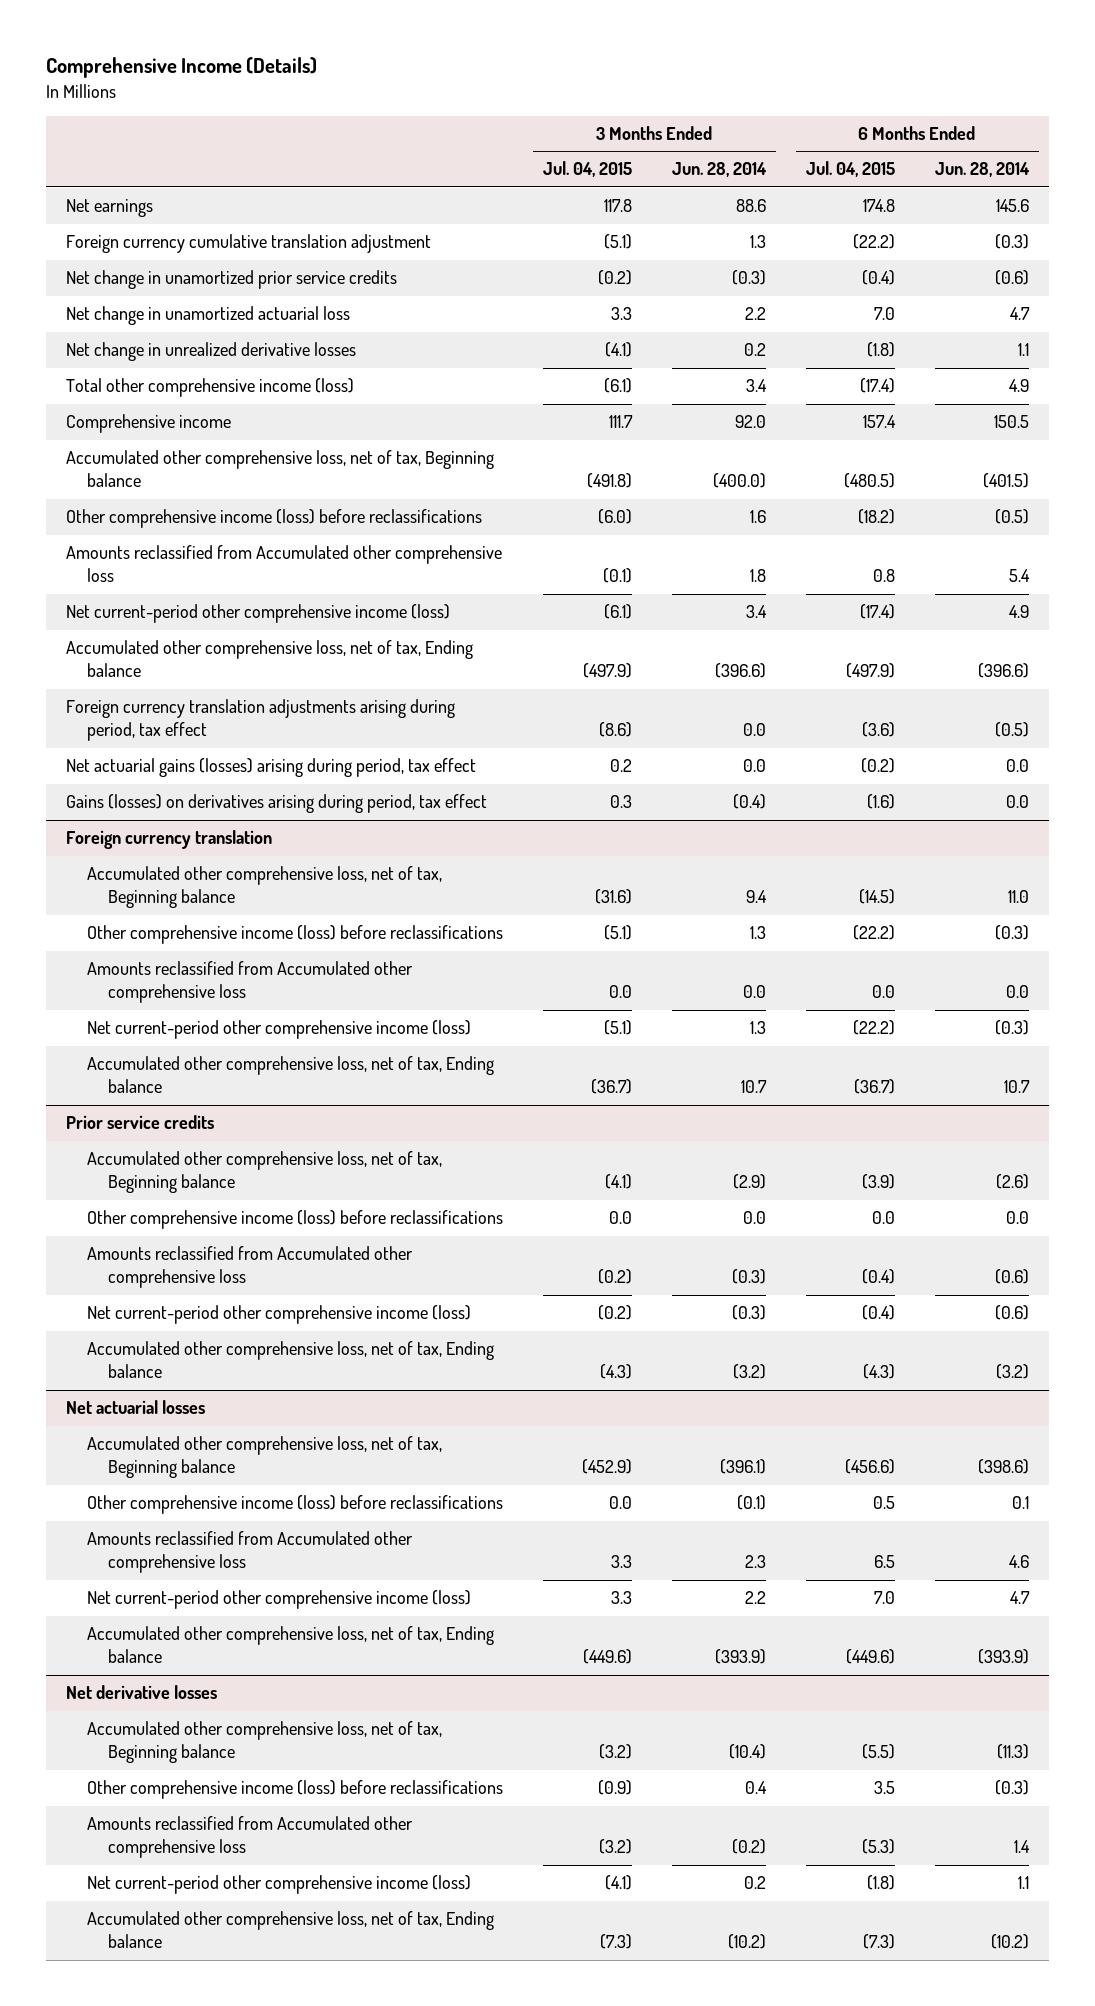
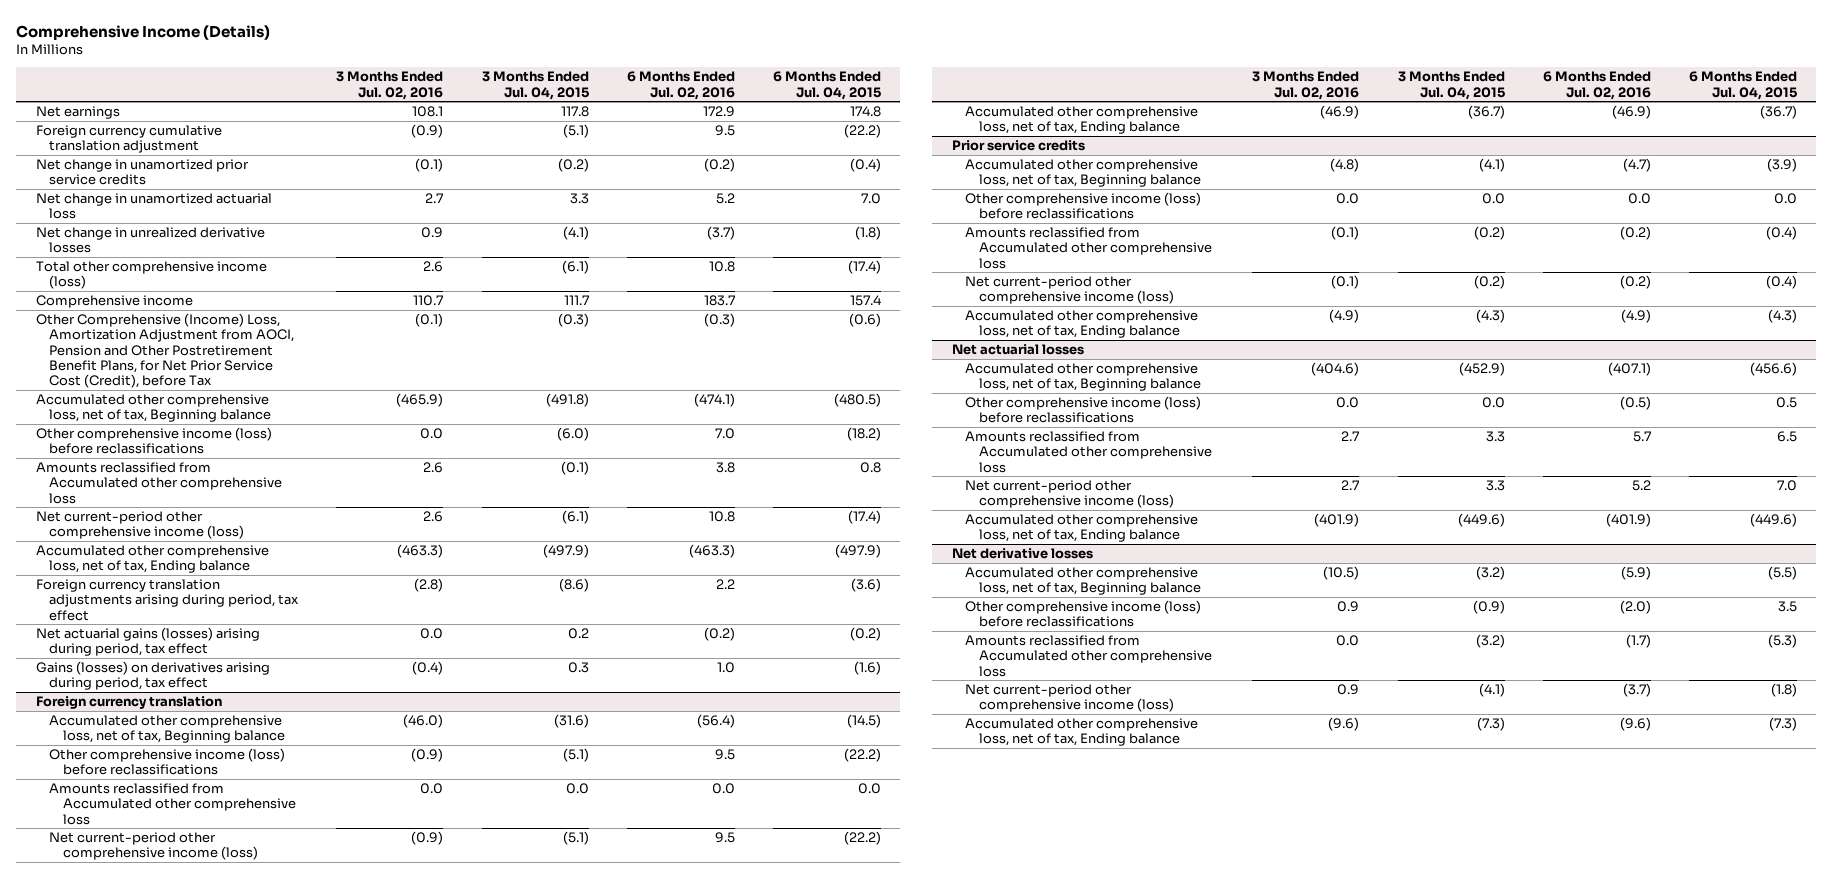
[671,162,767,178] Jun. 28, 2014 -> none
[934,162,1030,178] Jun. 28, 2014 -> none
none -> [336,71,444,100] 3 Months Ended Jul. 02, 2016
none -> [626,71,735,100] 6 Months Ended Jul. 02, 2016
none -> [35,313,295,389] Other Comprehensive (Income) Loss, Amortization Adjustment from AOCI, Pension and Other Postretirement Benefit Plans, for Net Prior Service Cost (Credit), before Tax

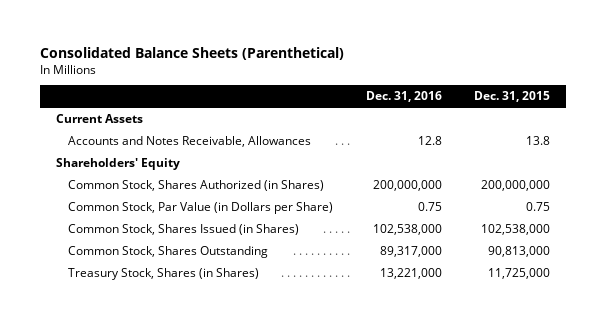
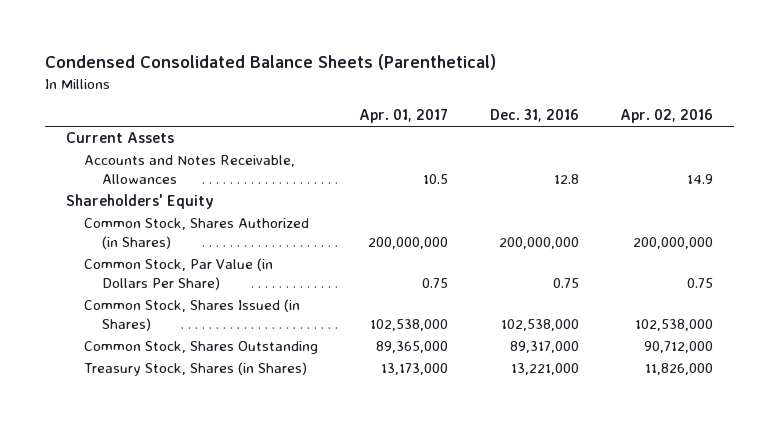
[39,46,344,60] Consolidated Balance Sheets (Parenthetical) -> [44,54,496,71] Condensed Consolidated Balance Sheets (Parenthetical)
[473,91,550,103] Dec. 31, 2015 -> none
none -> [359,108,449,124] Apr. 01, 2017
none -> [619,109,713,124] Apr. 02, 2016
[68,202,334,215] Common Stock, Par Value (in Dollars per Share) -> [83,258,273,290] Common Stock, Par Value (in Dollars Per Share)

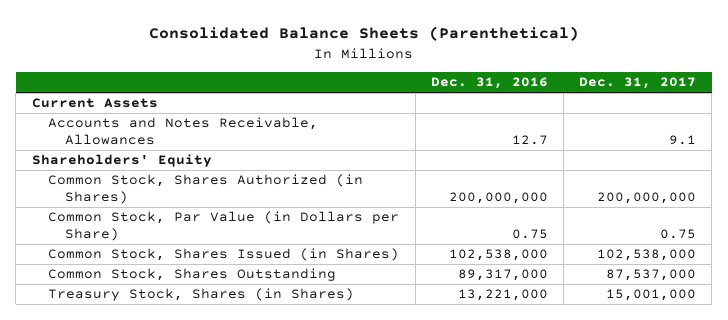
[44,54,496,71] Condensed Consolidated Balance Sheets (Parenthetical) -> [148,26,579,42] Consolidated Balance Sheets (Parenthetical)
[359,108,449,124] Apr. 01, 2017 -> none
[619,109,713,124] Apr. 02, 2016 -> none
none -> [579,77,697,90] Dec. 31, 2017
[553,173,579,184] 12.8 -> [511,135,548,146] 12.7
[83,258,273,290] Common Stock, Par Value (in Dollars Per Share) -> [48,211,400,242] Common Stock, Par Value (in Dollars per Share)

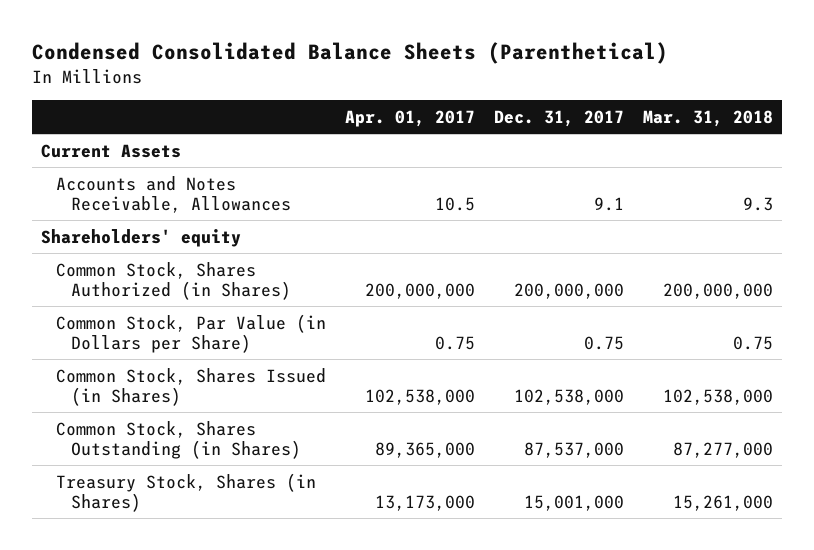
[148,26,579,42] Consolidated Balance Sheets (Parenthetical) -> [31,41,668,64] Condensed Consolidated Balance Sheets (Parenthetical)
[430,77,548,90] Dec. 31, 2016 -> none
none -> [344,110,475,128] Apr. 01, 2017
none -> [642,110,773,128] Mar. 31, 2018
[31,154,212,168] Shareholders' Equity -> [41,228,242,247] Shareholders' equity
[48,268,337,282] Common Stock, Shares Outstanding -> [55,420,301,460] Common Stock, Shares Outstanding (in Shares)

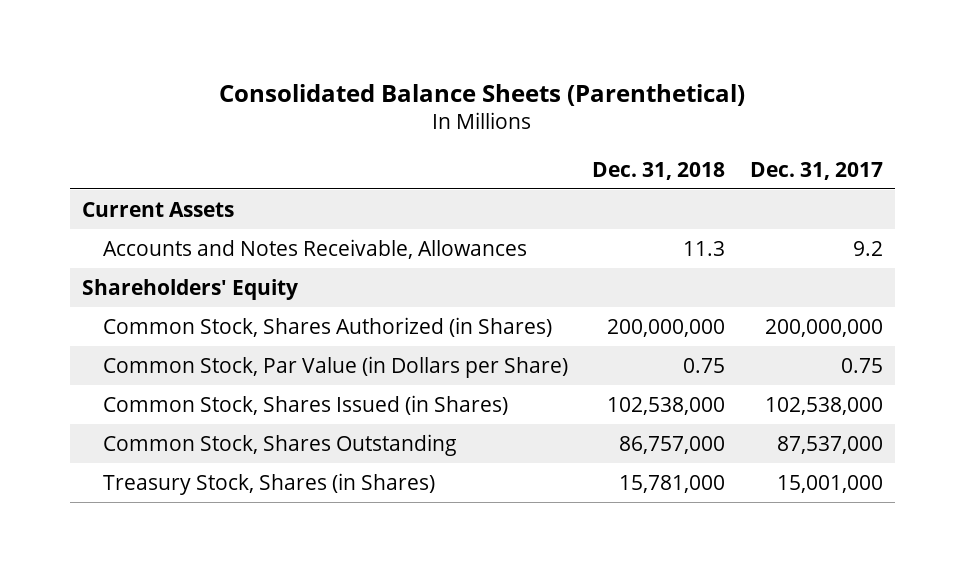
[31,41,668,64] Condensed Consolidated Balance Sheets (Parenthetical) -> [219,83,746,106] Consolidated Balance Sheets (Parenthetical)
[344,110,475,128] Apr. 01, 2017 -> none
[642,110,773,128] Mar. 31, 2018 -> none
none -> [592,161,726,180] Dec. 31, 2018
[593,197,624,212] 9.1 -> [852,240,883,256] 9.2
[41,228,242,247] Shareholders' equity -> [82,278,299,300] Shareholders' Equity
[55,420,301,460] Common Stock, Shares Outstanding (in Shares) -> [103,433,458,456] Common Stock, Shares Outstanding

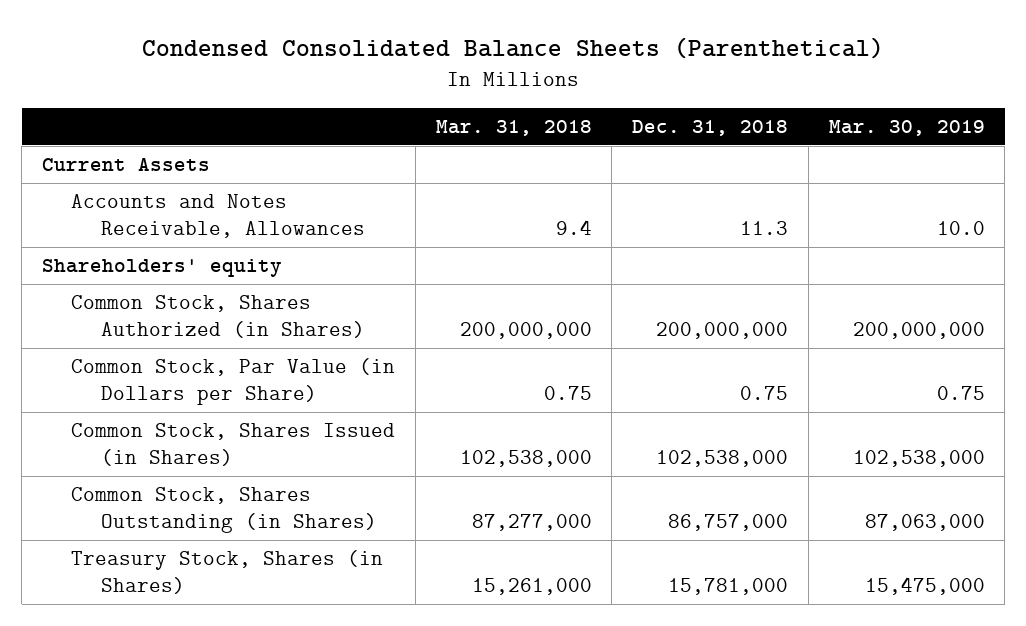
[219,83,746,106] Consolidated Balance Sheets (Parenthetical) -> [142,36,885,59] Condensed Consolidated Balance Sheets (Parenthetical)
[749,161,883,180] Dec. 31, 2017 -> none
none -> [435,120,592,137] Mar. 31, 2018
none -> [828,120,985,137] Mar. 30, 2019
[82,278,299,300] Shareholders' Equity -> [41,259,282,278] Shareholders' equity
[103,433,458,456] Common Stock, Shares Outstanding -> [71,487,377,533] Common Stock, Shares Outstanding (in Shares)

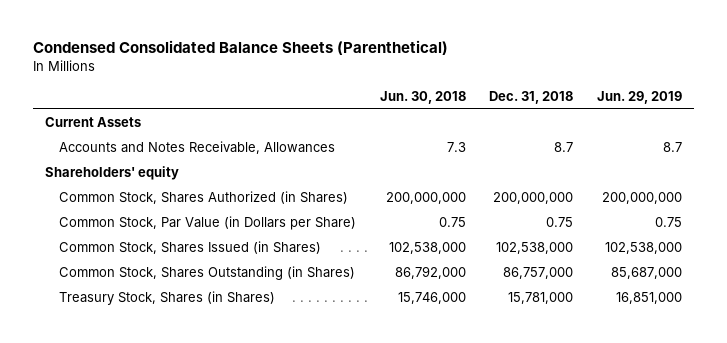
[435,120,592,137] Mar. 31, 2018 -> none
[828,120,985,137] Mar. 30, 2019 -> none
none -> [379,90,466,104] Jun. 30, 2018
none -> [597,90,683,104] Jun. 29, 2019
[740,220,789,235] 11.3 -> [554,142,574,153] 8.7

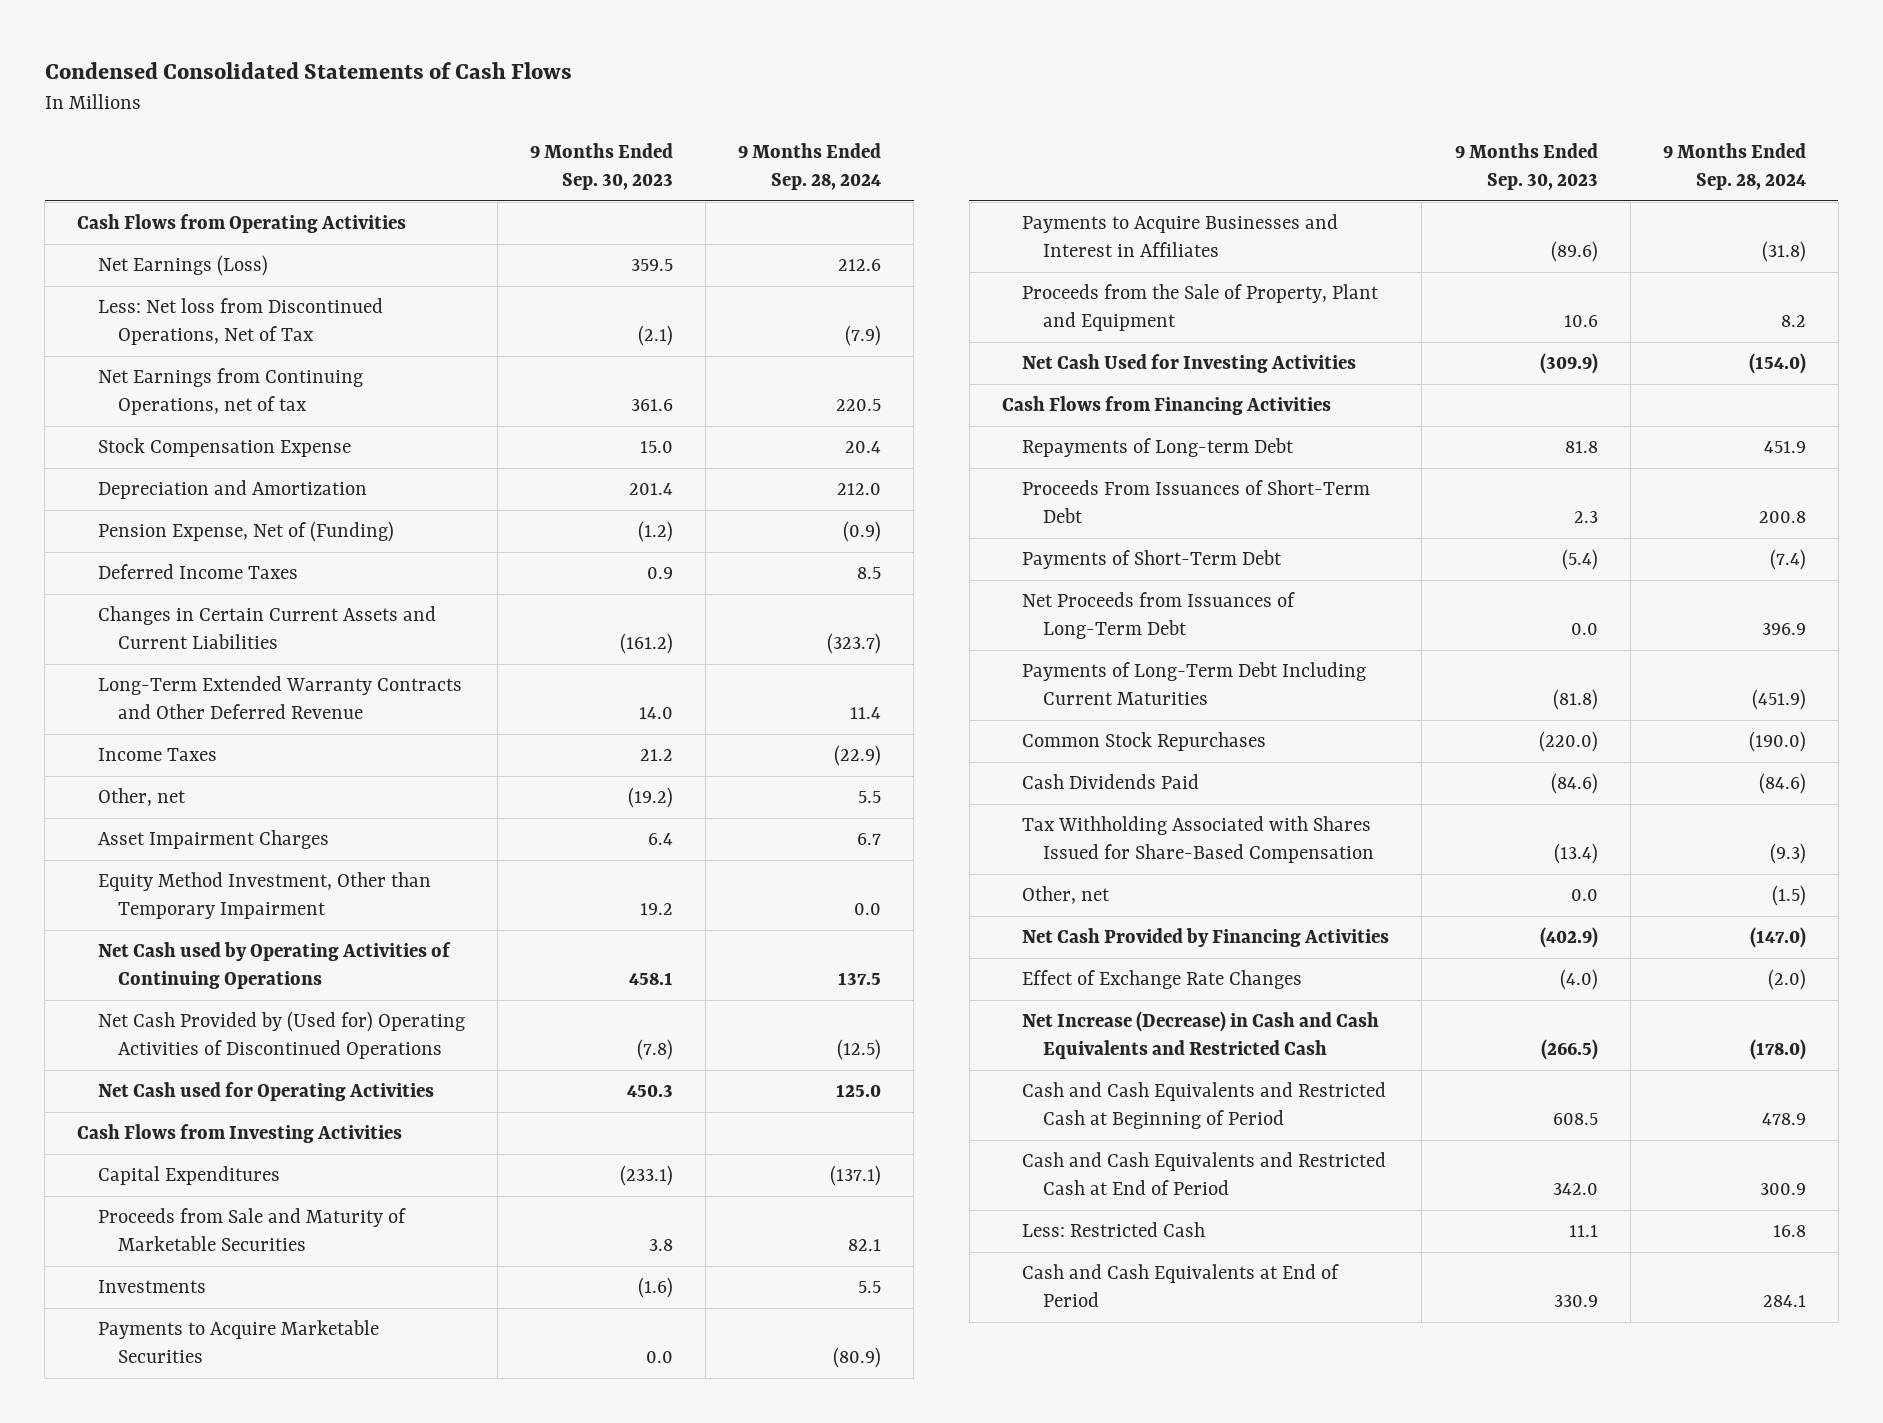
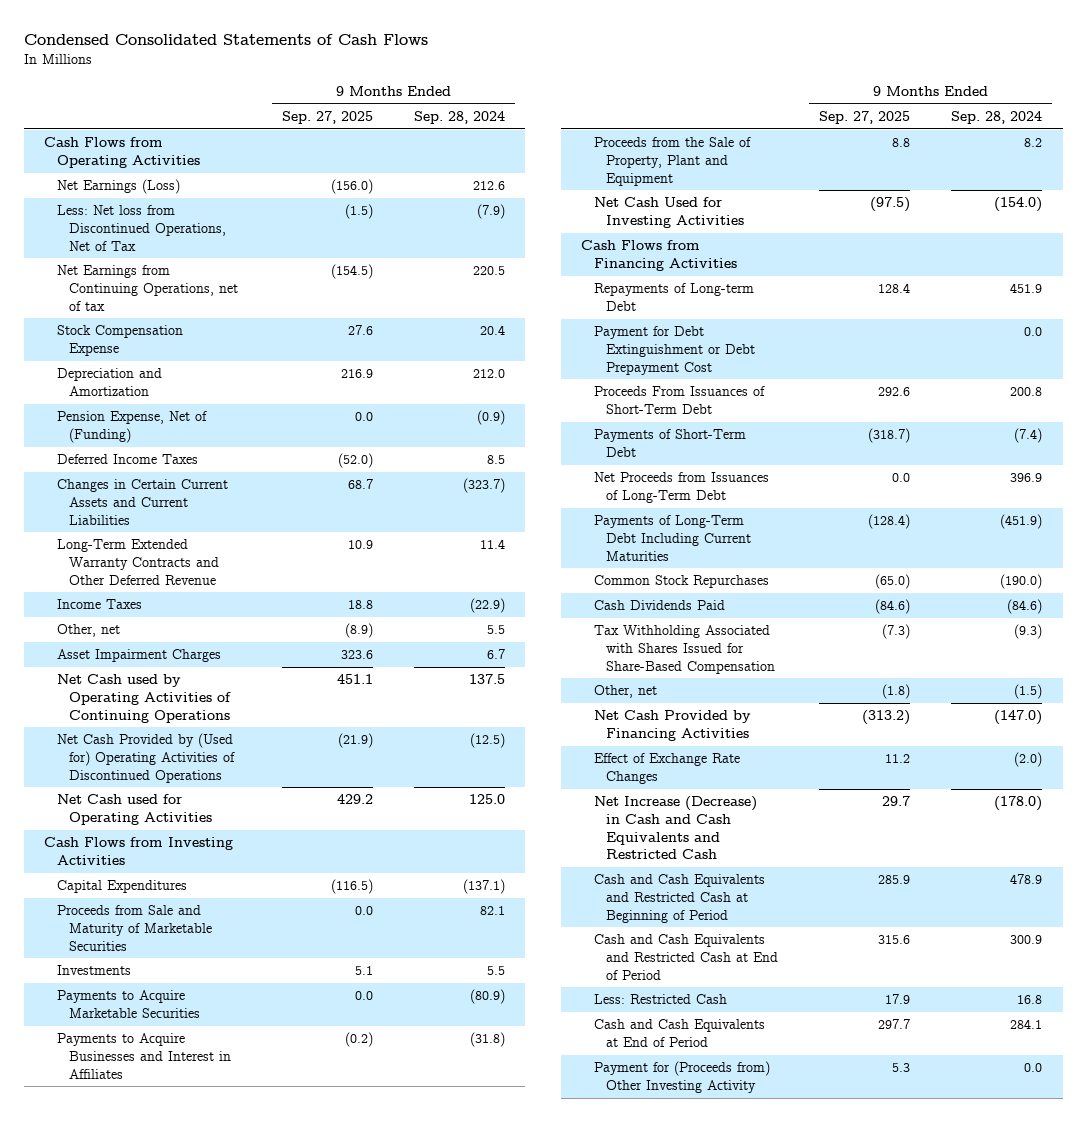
[529,143,673,191] 9 Months Ended Sep. 30, 2023 -> none
none -> [282,110,374,124] Sep. 27, 2025
[97,872,431,920] Equity Method Investment, Other than Temporary Impairment -> none
none -> [593,326,756,375] Payment for Debt Extinguishment or Debt Prepayment Cost
none -> [593,1061,770,1093] Payment for (Proceeds from) Other Investing Activity

